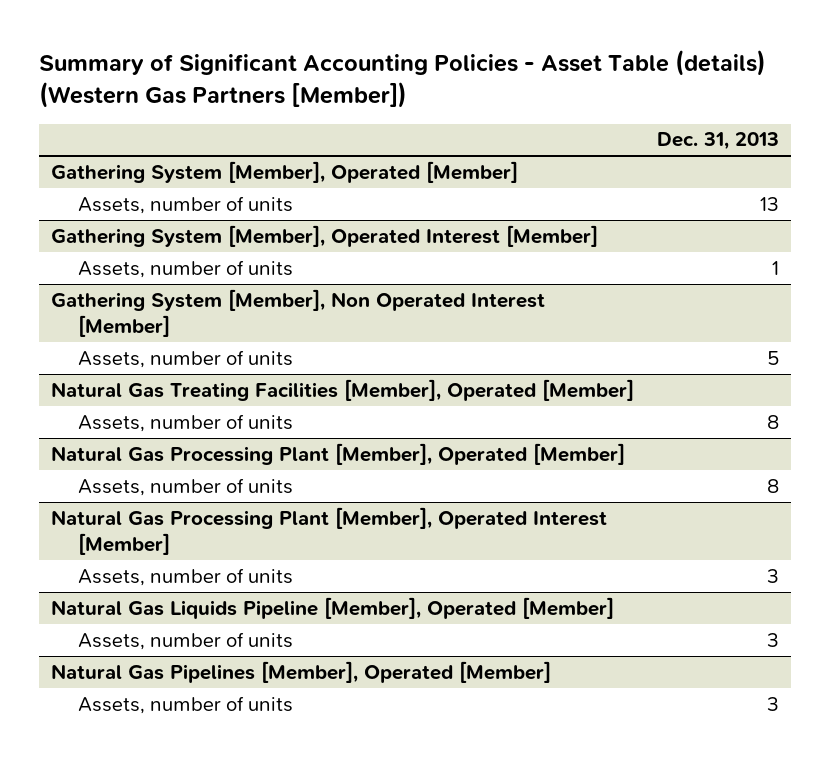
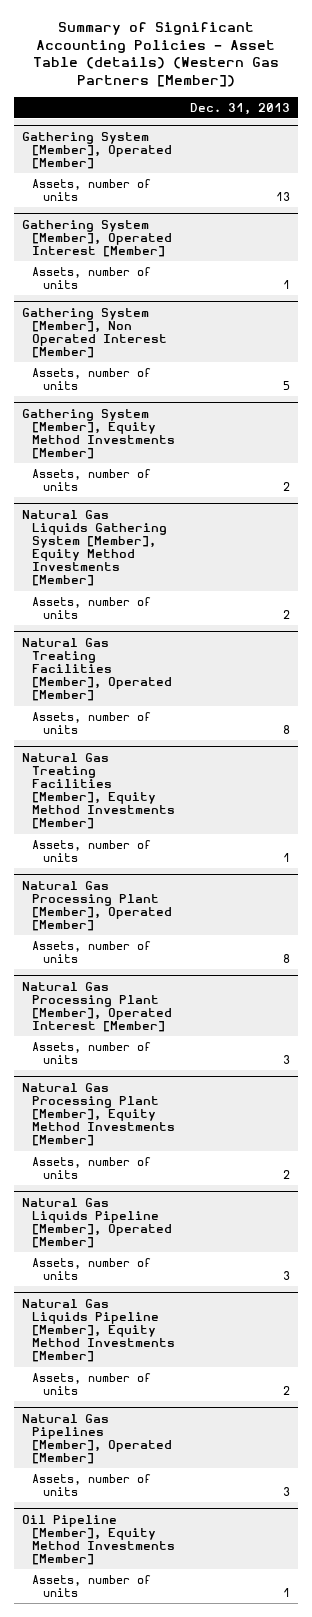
none -> [21,408,176,460] Gathering System [Member], Equity Method Investments [Member]
none -> [32,468,152,492] Assets, number of units
none -> [21,509,168,587] Natural Gas Liquids Gathering System [Member], Equity Method Investments [Member]
none -> [32,596,152,620] Assets, number of units
none -> [21,752,176,830] Natural Gas Treating Facilities [Member], Equity Method Investments [Member]
none -> [32,839,152,863] Assets, number of units
none -> [21,1082,176,1147] Natural Gas Processing Plant [Member], Equity Method Investments [Member]
none -> [32,1156,152,1180] Assets, number of units
none -> [21,1298,176,1363] Natural Gas Liquids Pipeline [Member], Equity Method Investments [Member]
none -> [32,1372,152,1396] Assets, number of units
none -> [21,1514,176,1566] Oil Pipeline [Member], Equity Method Investments [Member]
none -> [32,1574,152,1598] Assets, number of units

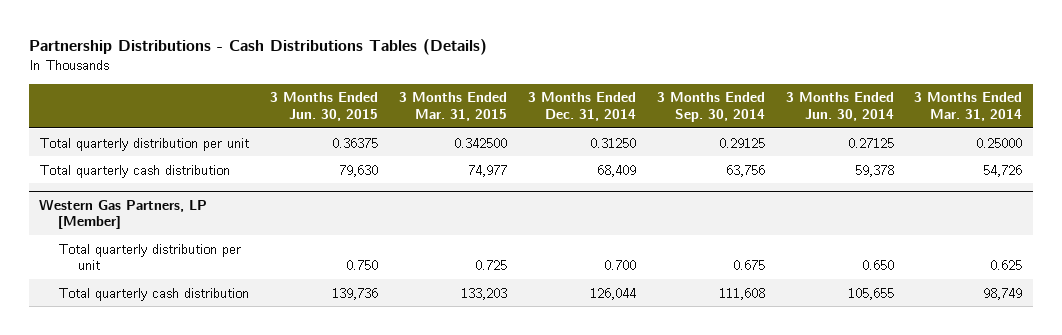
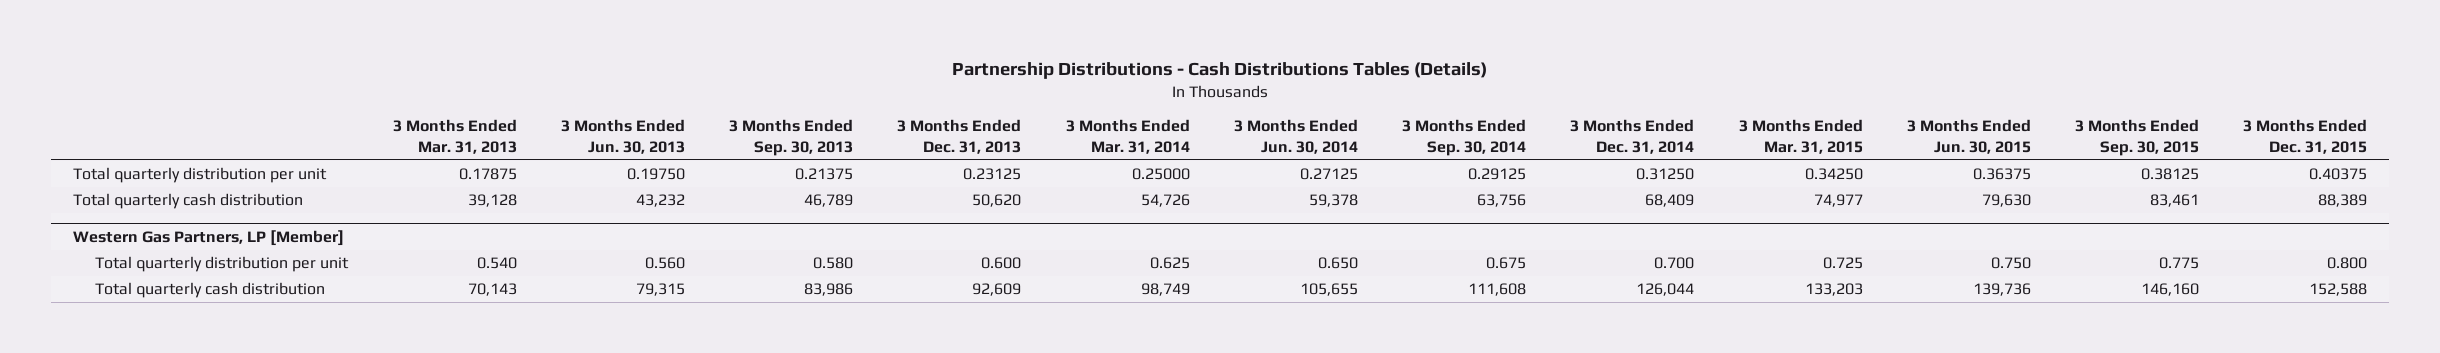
none -> [392,119,517,154] 3 Months Ended Mar. 31, 2013
none -> [560,119,685,154] 3 Months Ended Jun. 30, 2013
none -> [729,119,854,156] 3 Months Ended Sep. 30, 2013
none -> [897,119,1022,154] 3 Months Ended Dec. 31, 2013
none -> [2074,119,2199,156] 3 Months Ended Sep. 30, 2015
none -> [2243,119,2368,154] 3 Months Ended Dec. 31, 2015
[454,137,508,148] 0.342500 -> [1804,168,1863,181] 0.34250

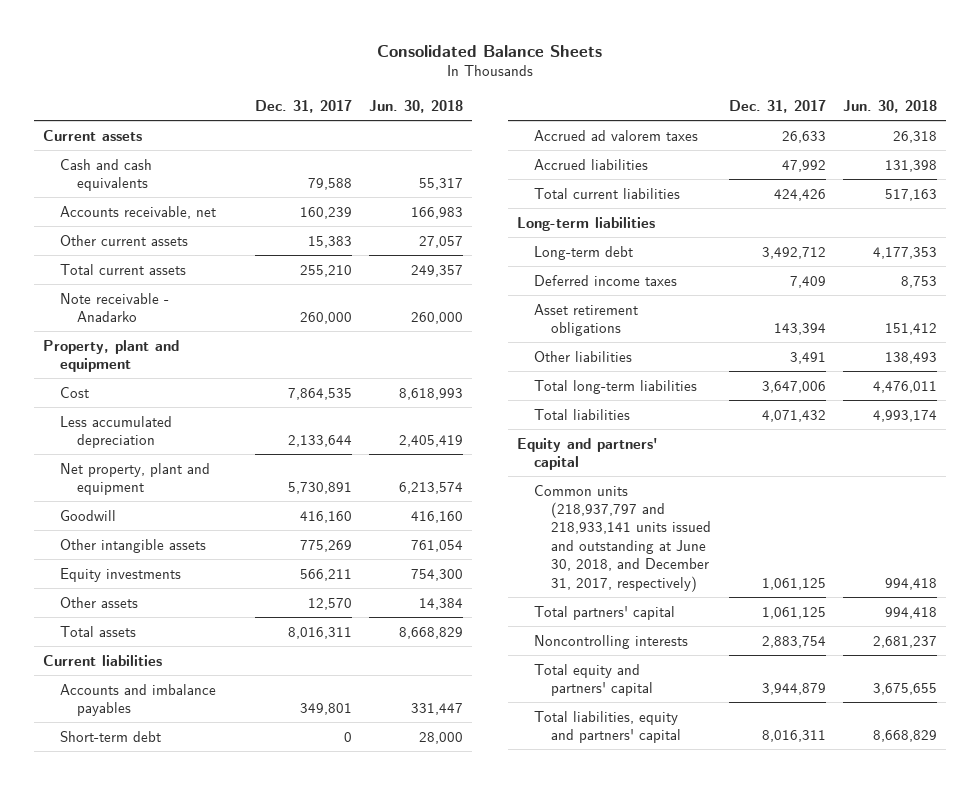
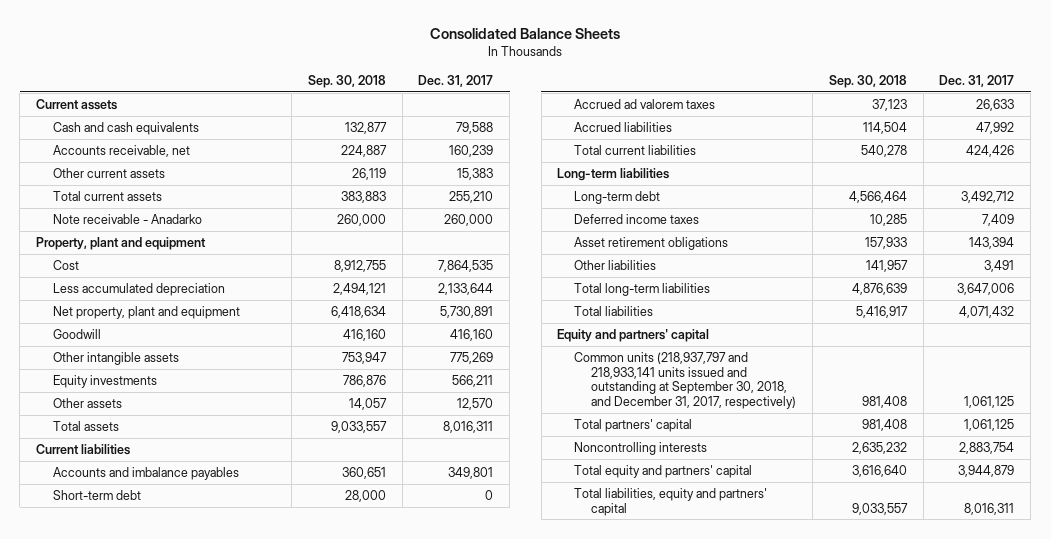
[368,99,463,113] Jun. 30, 2018 -> none
none -> [307,74,386,88] Sep. 30, 2018
[533,484,712,592] Common units (218,937,797 and 218,933,141 units issued and outstanding at June 30, 2018, and December 31, 2017, respectively) -> [574,351,797,409] Common units (218,937,797 and 218,933,141 units issued and outstanding at September 30, 2018, and December 31, 2017, respectively)

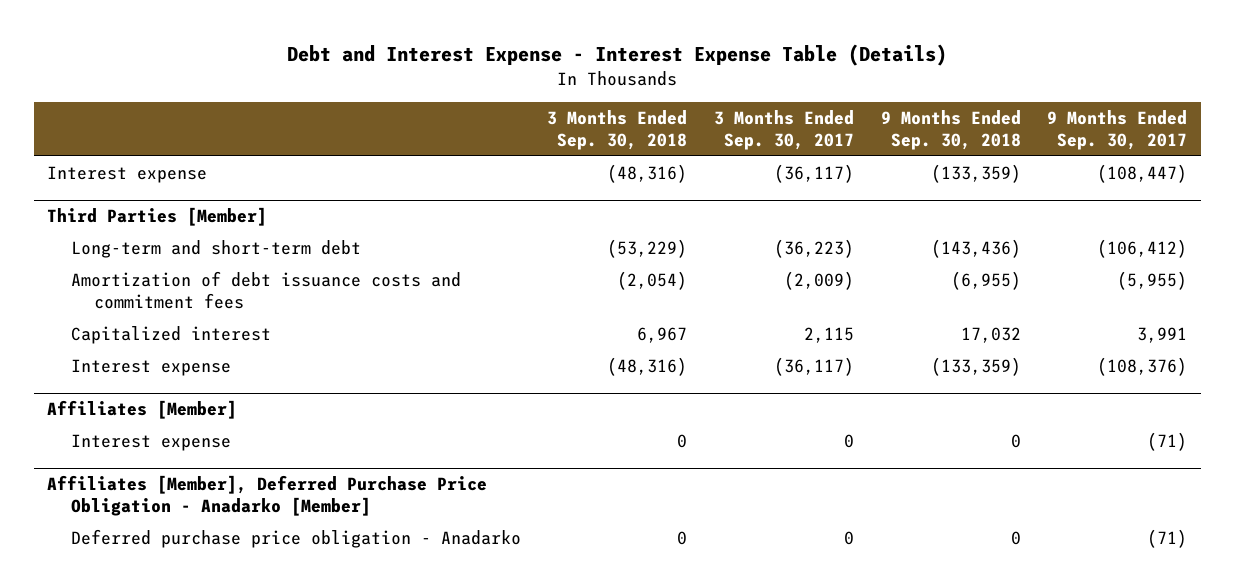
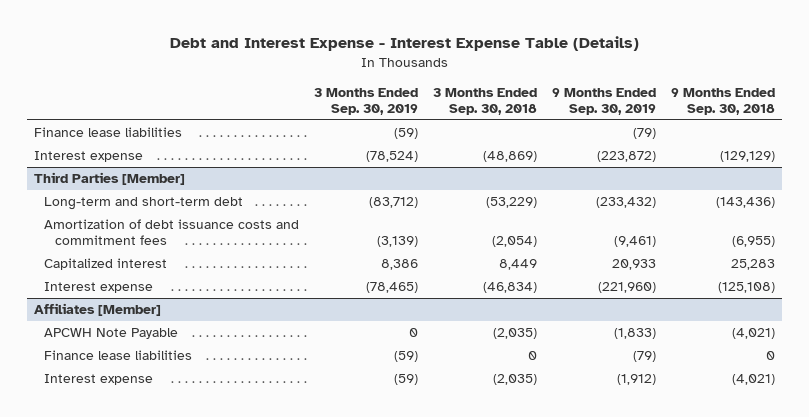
[713,110,854,151] 3 Months Ended Sep. 30, 2017 -> none
[1047,110,1188,151] 9 Months Ended Sep. 30, 2017 -> none
none -> [314,88,419,116] 3 Months Ended Sep. 30, 2019
none -> [552,88,657,116] 9 Months Ended Sep. 30, 2019
none -> [34,127,183,138] Finance lease liabilities
[607,164,688,184] (48,316) -> [483,151,538,163] (48,869)
[930,164,1021,184] (133,359) -> [719,151,775,163] (129,129)
[637,327,688,344] 6,967 -> [499,259,538,271] 8,449
[960,327,1021,344] 17,032 -> [730,259,775,271] 25,283
[607,357,688,377] (48,316) -> [483,282,538,294] (46,834)
[930,357,1021,377] (133,359) -> [717,282,775,294] (125,108)
[47,475,488,517] Affiliates [Member], Deferred Purchase Price Obligation - Anadarko [Member] -> none
[70,529,521,549] Deferred purchase price obligation - Anadarko -> none
none -> [44,328,179,340] APCWH Note Payable
none -> [44,350,193,361] Finance lease liabilities
[677,434,688,449] 0 -> [493,374,538,386] (2,035)
[1010,434,1021,449] 0 -> [731,374,775,386] (4,021)

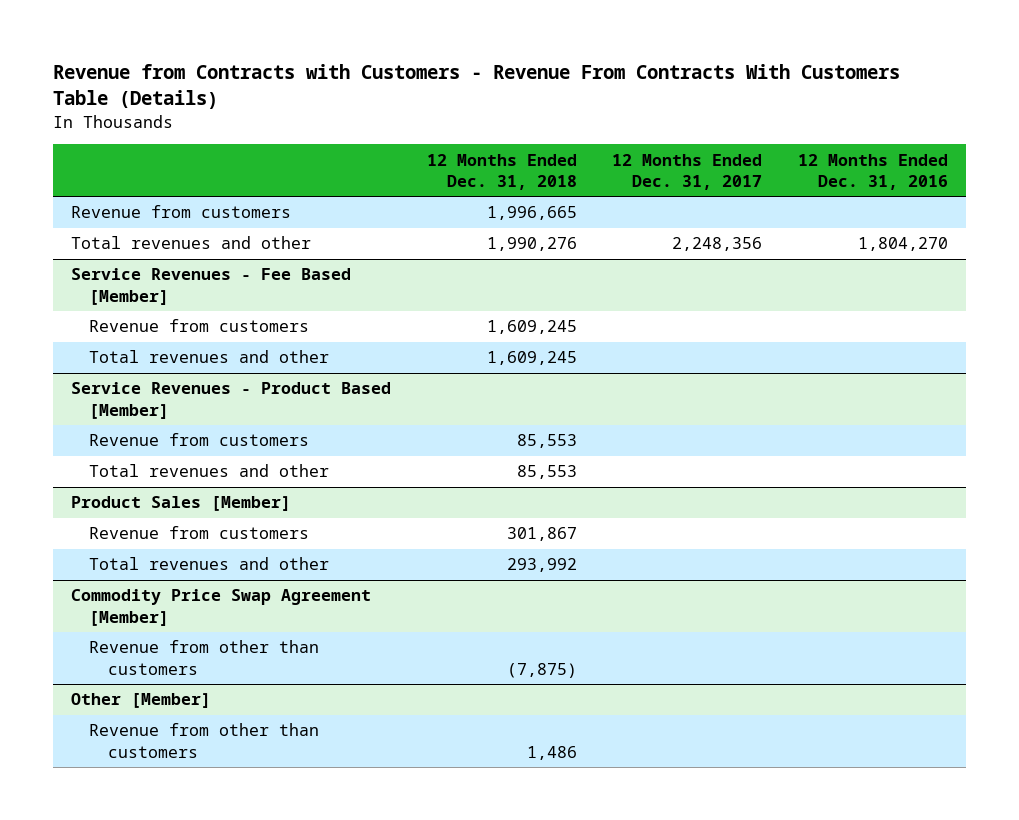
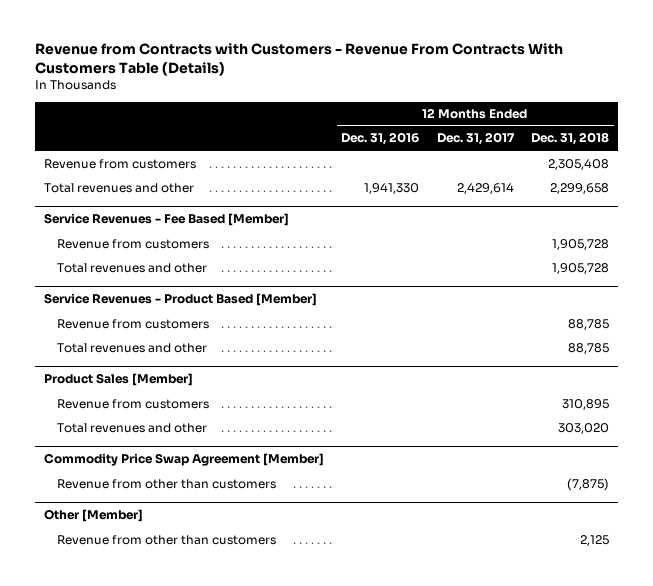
[486,206,577,221] 1,996,665 -> [548,158,610,170] 2,305,408
[486,237,577,252] 1,990,276 -> [550,182,610,194] 2,299,658
[672,237,763,252] 2,248,356 -> [456,182,514,194] 2,429,614
[857,237,948,252] 1,804,270 -> [364,182,420,194] 1,941,330
[486,320,577,335] 1,609,245 -> [552,238,610,250] 1,905,728
[486,351,577,366] 1,609,245 -> [552,262,610,274] 1,905,728
[516,434,577,449] 85,553 -> [568,318,610,330] 88,785
[516,465,577,480] 85,553 -> [568,342,610,354] 88,785
[506,527,577,542] 301,867 -> [562,398,610,410] 310,895
[506,558,577,573] 293,992 -> [558,422,610,434] 303,020
[526,745,577,760] 1,486 -> [580,534,610,546] 2,125

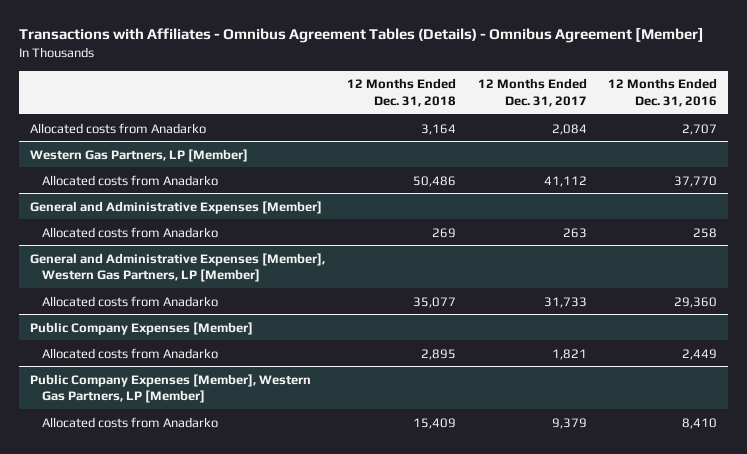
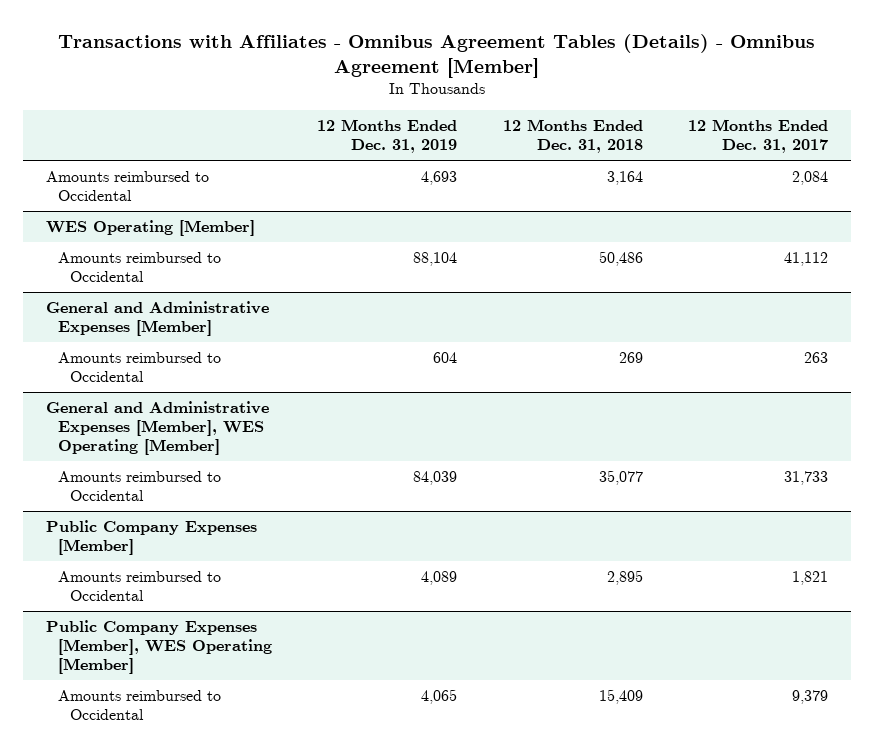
[608,78,718,107] 12 Months Ended Dec. 31, 2016 -> none
none -> [317,119,458,154] 12 Months Ended Dec. 31, 2019
[29,148,248,162] Western Gas Partners, LP [Member] -> none
[29,122,206,134] Allocated costs from Anadarko -> [45,170,209,202] Amounts reimbursed to Occidental
none -> [45,219,255,236] WES Operating [Member]
[41,174,218,186] Allocated costs from Anadarko -> [57,251,221,283] Amounts reimbursed to Occidental
[29,252,325,283] General and Administrative Expenses [Member], Western Gas Partners, LP [Member] -> none
[41,226,218,238] Allocated costs from Anadarko -> [57,351,221,383] Amounts reimbursed to Occidental
none -> [45,400,269,456] General and Administrative Expenses [Member], WES Operating [Member]
[41,295,218,307] Allocated costs from Anadarko -> [57,470,221,502] Amounts reimbursed to Occidental
[29,373,311,404] Public Company Expenses [Member], Western Gas Partners, LP [Member] -> none
[41,347,218,359] Allocated costs from Anadarko -> [57,570,221,602] Amounts reimbursed to Occidental
none -> [45,619,272,675] Public Company Expenses [Member], WES Operating [Member]
[41,416,218,428] Allocated costs from Anadarko -> [57,689,221,721] Amounts reimbursed to Occidental

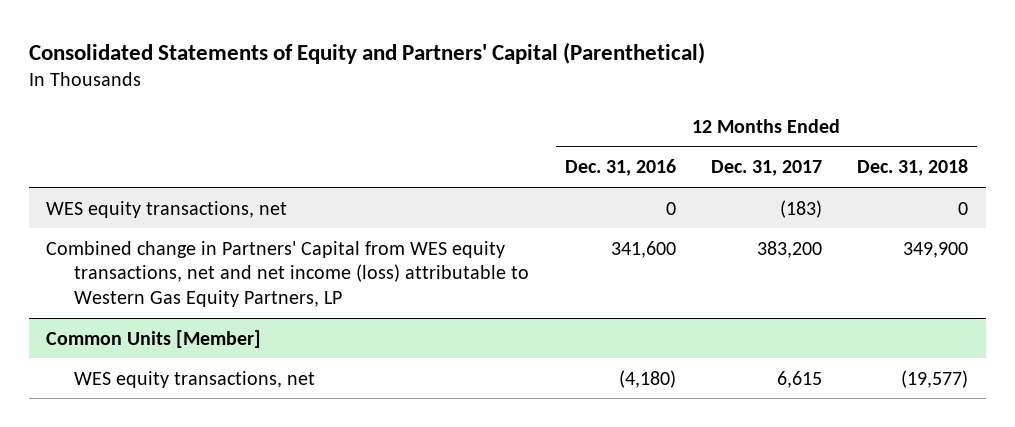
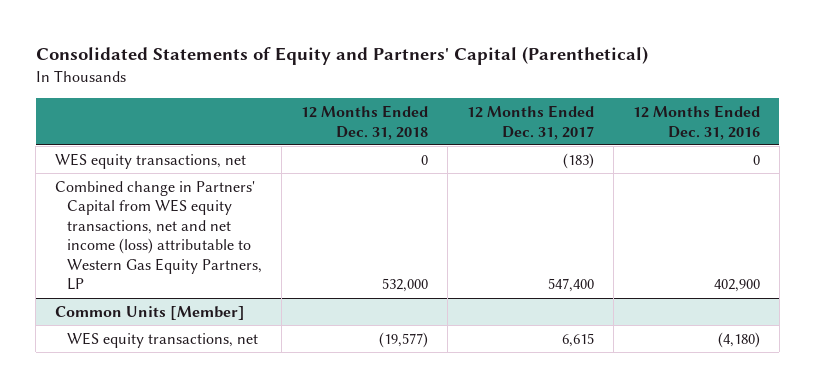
[610,240,676,258] 341,600 -> [713,279,760,293] 402,900
[756,240,822,258] 383,200 -> [548,278,595,293] 547,400
[903,241,969,258] 349,900 -> [382,278,429,293] 532,000

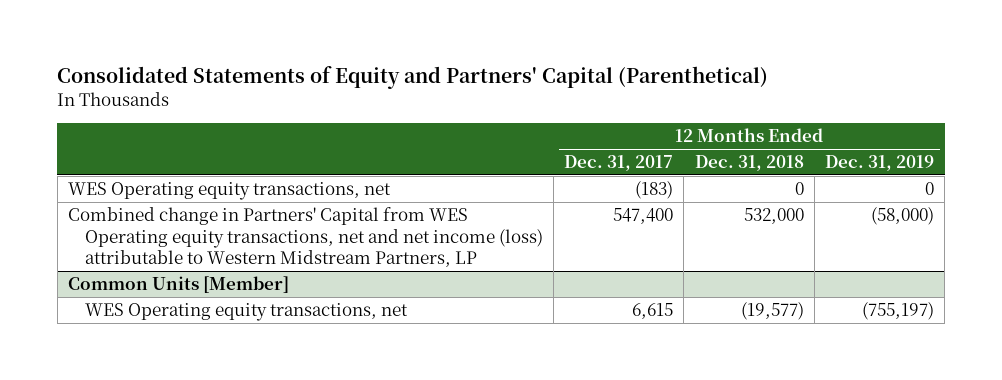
[632,105,760,140] 12 Months Ended Dec. 31, 2016 -> none
none -> [825,155,935,172] Dec. 31, 2019
[54,152,246,169] WES equity transactions, net -> [67,182,391,201] WES Operating equity transactions, net
[54,180,263,291] Combined change in Partners' Capital from WES equity transactions, net and net income (loss) attributable to Western Gas Equity Partners, LP -> [67,207,543,268] Combined change in Partners' Capital from WES Operating equity transactions, net and net income (loss) attributable to Western Midstream Partners, LP
[67,331,259,348] WES equity transactions, net -> [84,303,408,322] WES Operating equity transactions, net

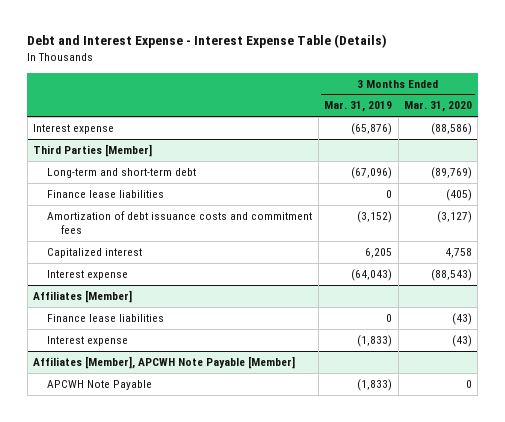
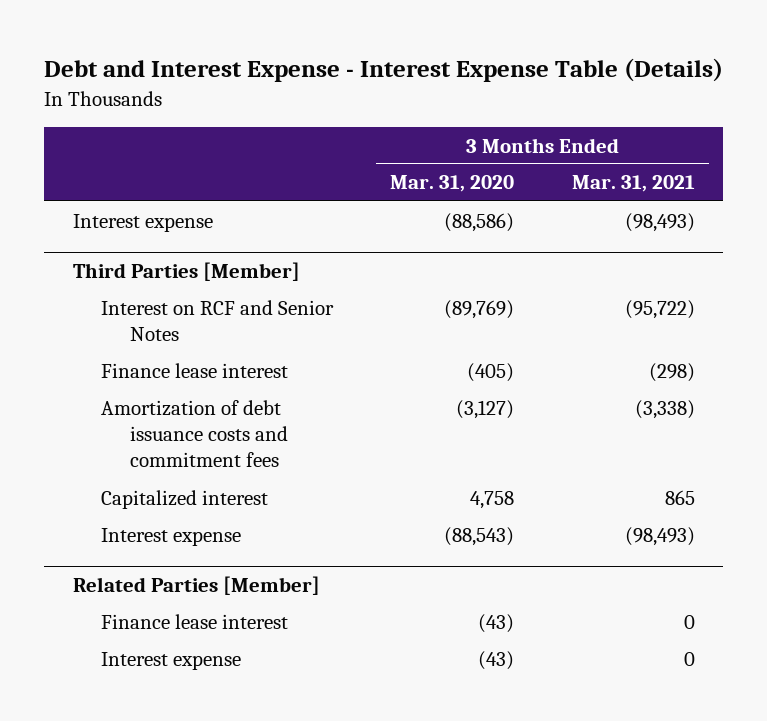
[324,101,393,113] Mar. 31, 2019 -> none
none -> [571,175,695,193] Mar. 31, 2021
[47,168,197,179] Long-term and short-term debt -> [101,299,335,342] Interest on RCF and Senior Notes
[47,190,165,199] Finance lease liabilities -> [101,362,289,378] Finance lease interest
[33,290,133,304] Affiliates [Member] -> [72,575,320,595] Related Parties [Member]
[47,314,165,323] Finance lease liabilities -> [101,613,289,629] Finance lease interest
[33,356,296,370] Affiliates [Member], APCWH Note Payable [Member] -> none
[47,380,153,391] APCWH Note Payable -> none

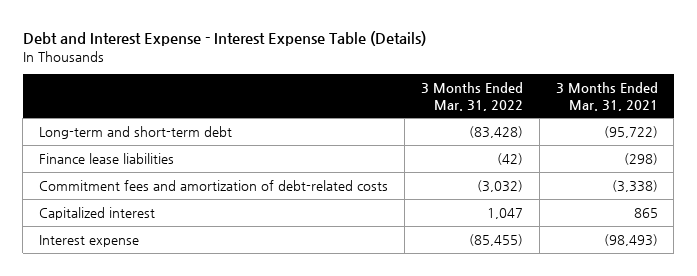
[390,175,515,193] Mar. 31, 2020 -> none
none -> [420,82,523,111] 3 Months Ended Mar. 31, 2022
[72,213,213,232] Interest expense -> none
[72,261,300,281] Third Parties [Member] -> none
[101,299,335,342] Interest on RCF and Senior Notes -> [39,125,233,139] Long-term and short-term debt
[101,362,289,378] Finance lease interest -> [39,152,175,164] Finance lease liabilities
[101,399,288,468] Amortization of debt issuance costs and commitment fees -> [39,179,389,191] Commitment fees and amortization of debt-related costs
[72,575,320,595] Related Parties [Member] -> none
[101,613,289,629] Finance lease interest -> none
[101,651,242,670] Interest expense -> none

